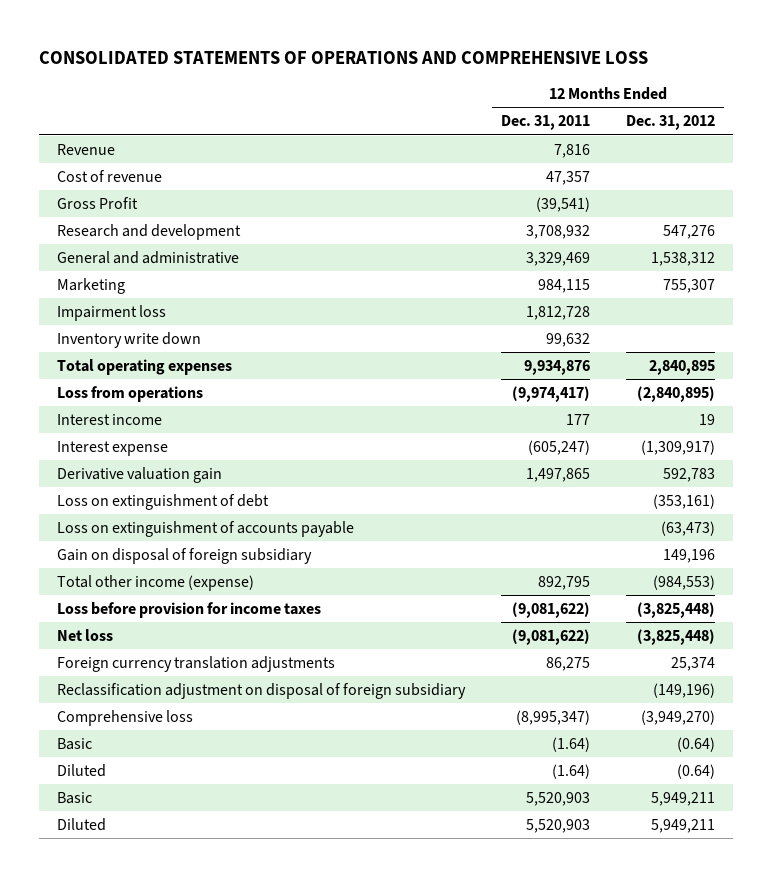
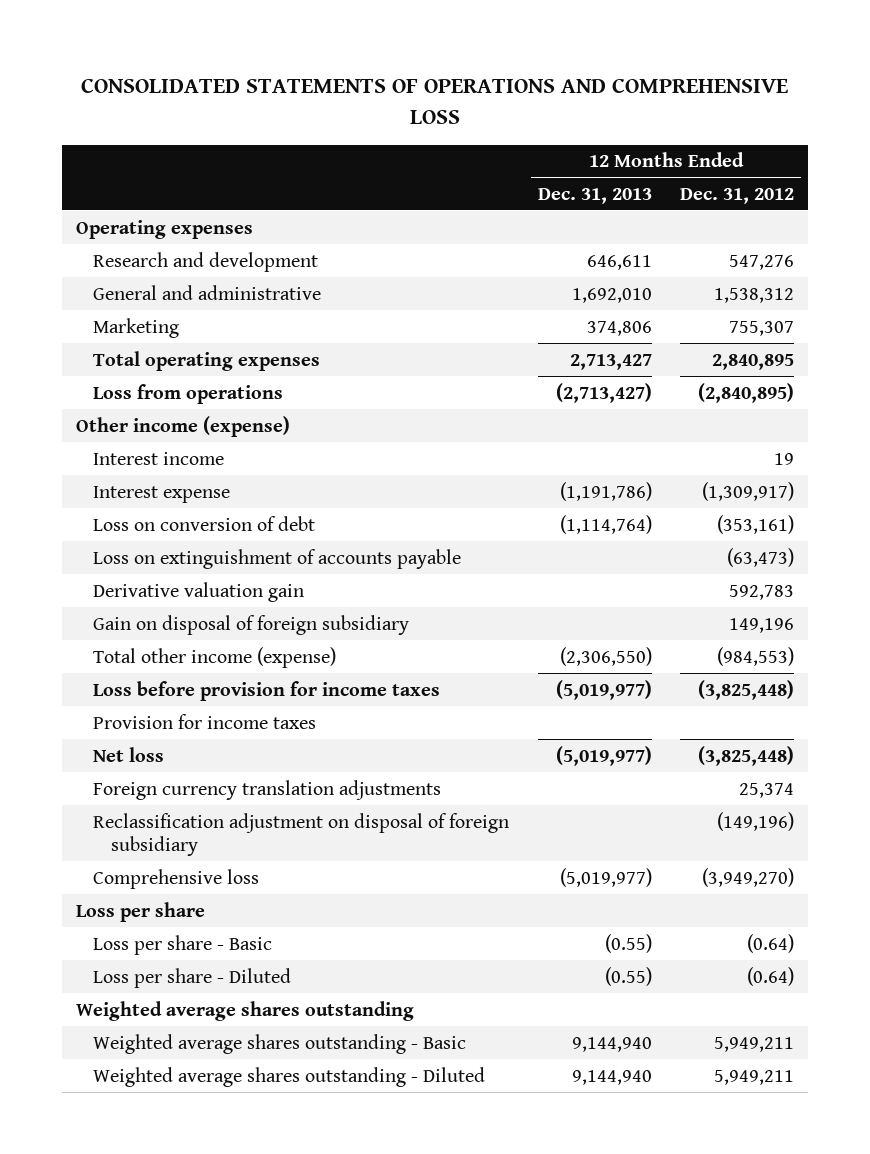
[501,115,591,131] Dec. 31, 2011 -> none
none -> [537,187,652,204] Dec. 31, 2013
[57,143,116,155] Revenue -> none
[57,169,163,182] Cost of revenue -> none
[57,196,139,209] Gross Profit -> none
none -> [75,219,253,239] Operating expenses
[57,304,167,321] Impairment loss -> none
[57,331,202,348] Inventory write down -> none
none -> [75,415,290,437] Other income (expense)
[57,493,270,510] Loss on extinguishment of debt -> [93,515,316,531] Loss on conversion of debt
[57,466,223,483] Derivative valuation gain -> [93,581,305,602] Derivative valuation gain
none -> [93,713,317,729] Provision for income taxes
none -> [75,901,205,922] Loss per share
[57,737,93,750] Basic -> [93,934,273,955] Loss per share - Basic
[57,763,107,777] Diluted -> [93,967,292,988] Loss per share - Diluted
none -> [75,1000,414,1021] Weighted average shares outstanding
[57,791,93,804] Basic -> [93,1033,467,1054] Weighted average shares outstanding - Basic
[57,817,107,831] Diluted -> [93,1066,486,1087] Weighted average shares outstanding - Diluted

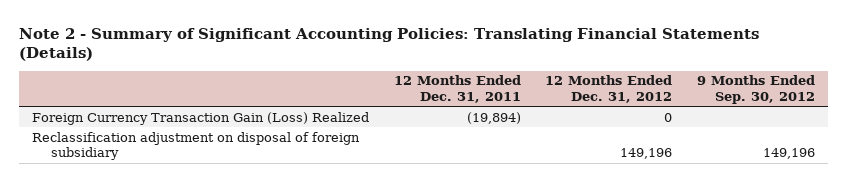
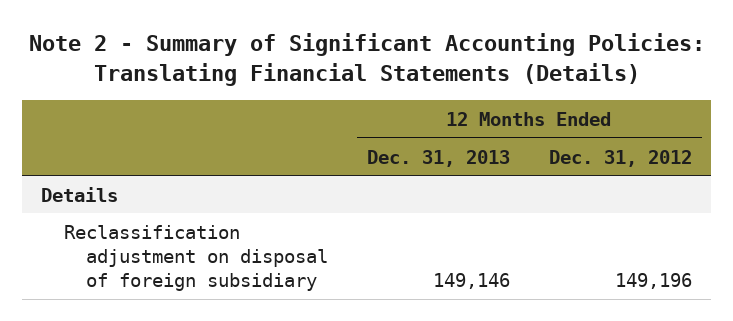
[393,75,521,103] 12 Months Ended Dec. 31, 2011 -> none
[697,75,816,104] 9 Months Ended Sep. 30, 2012 -> none
none -> [366,149,510,167] Dec. 31, 2013
[31,111,369,125] Foreign Currency Transaction Gain (Loss) Realized -> none
none -> [41,186,119,202] Details

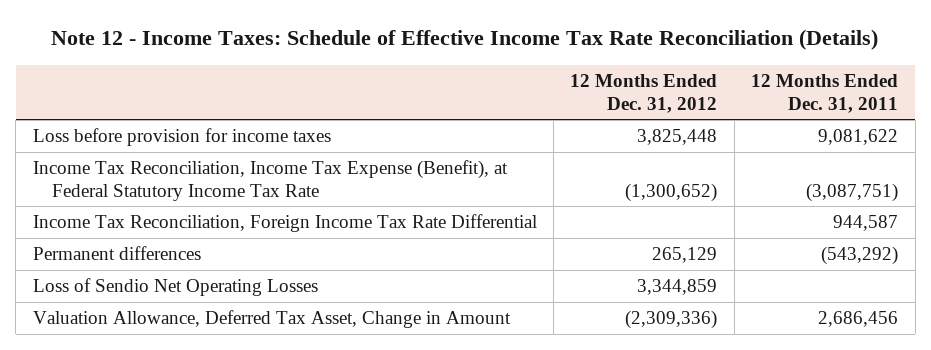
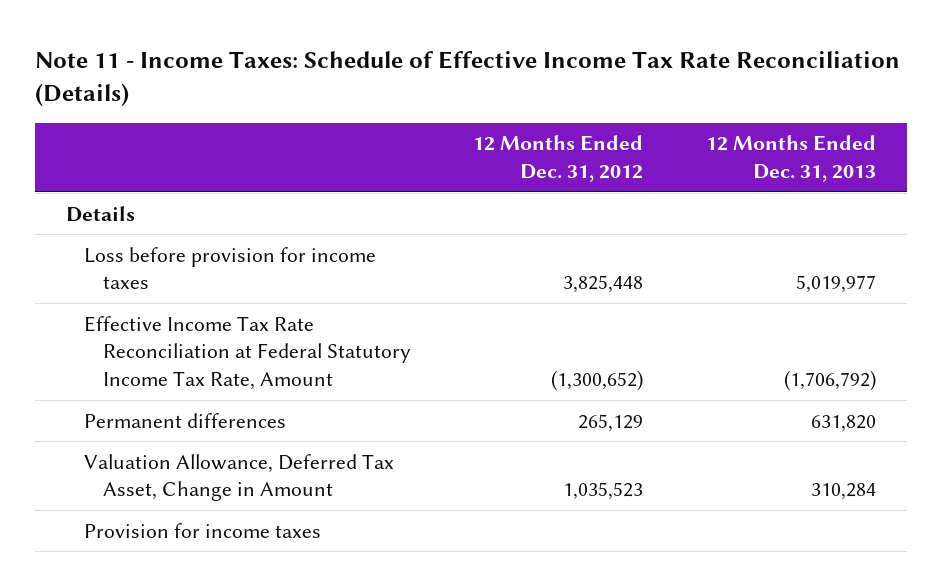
[51,29,879,51] Note 12 - Income Taxes: Schedule of Effective Income Tax Rate Reconciliation (Details) -> [34,50,900,107] Note 11 - Income Taxes: Schedule of Effective Income Tax Rate Reconciliation (Details)
[751,73,899,113] 12 Months Ended Dec. 31, 2011 -> none
none -> [705,135,876,183] 12 Months Ended Dec. 31, 2013
none -> [65,205,135,222] Details
[32,214,537,233] Income Tax Reconciliation, Foreign Income Tax Rate Differential -> none
[32,160,508,201] Income Tax Reconciliation, Income Tax Expense (Benefit), at Federal Statutory Income Tax Rate -> [84,315,411,391] Effective Income Tax Rate Reconciliation at Federal Statutory Income Tax Rate, Amount
[32,278,318,297] Loss of Sendio Net Operating Losses -> none
[625,310,718,330] (2,309,336) -> [563,482,644,501] 1,035,523
none -> [84,522,322,538] Provision for income taxes

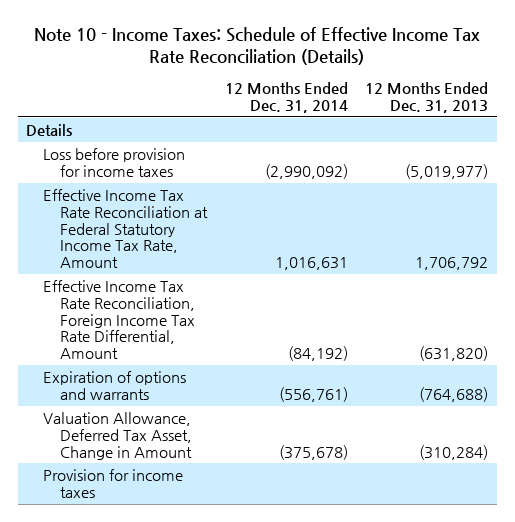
[34,50,900,107] Note 11 - Income Taxes: Schedule of Effective Income Tax Rate Reconciliation (Details) -> [34,26,481,66] Note 10 - Income Taxes: Schedule of Effective Income Tax Rate Reconciliation (Details)
[473,135,644,183] 12 Months Ended Dec. 31, 2012 -> none
none -> [224,82,348,114] 12 Months Ended Dec. 31, 2014
[84,412,287,428] Permanent differences -> none
[795,275,876,294] 5,019,977 -> [405,163,489,179] (5,019,977)
[783,370,876,392] (1,706,792) -> [415,257,489,271] 1,706,792
none -> [43,279,196,360] Effective Income Tax Rate Reconciliation, Foreign Income Tax Rate Differential, Amount
none -> [43,370,187,400] Expiration of options and warrants
[810,483,876,501] 310,284 -> [419,444,489,460] (310,284)

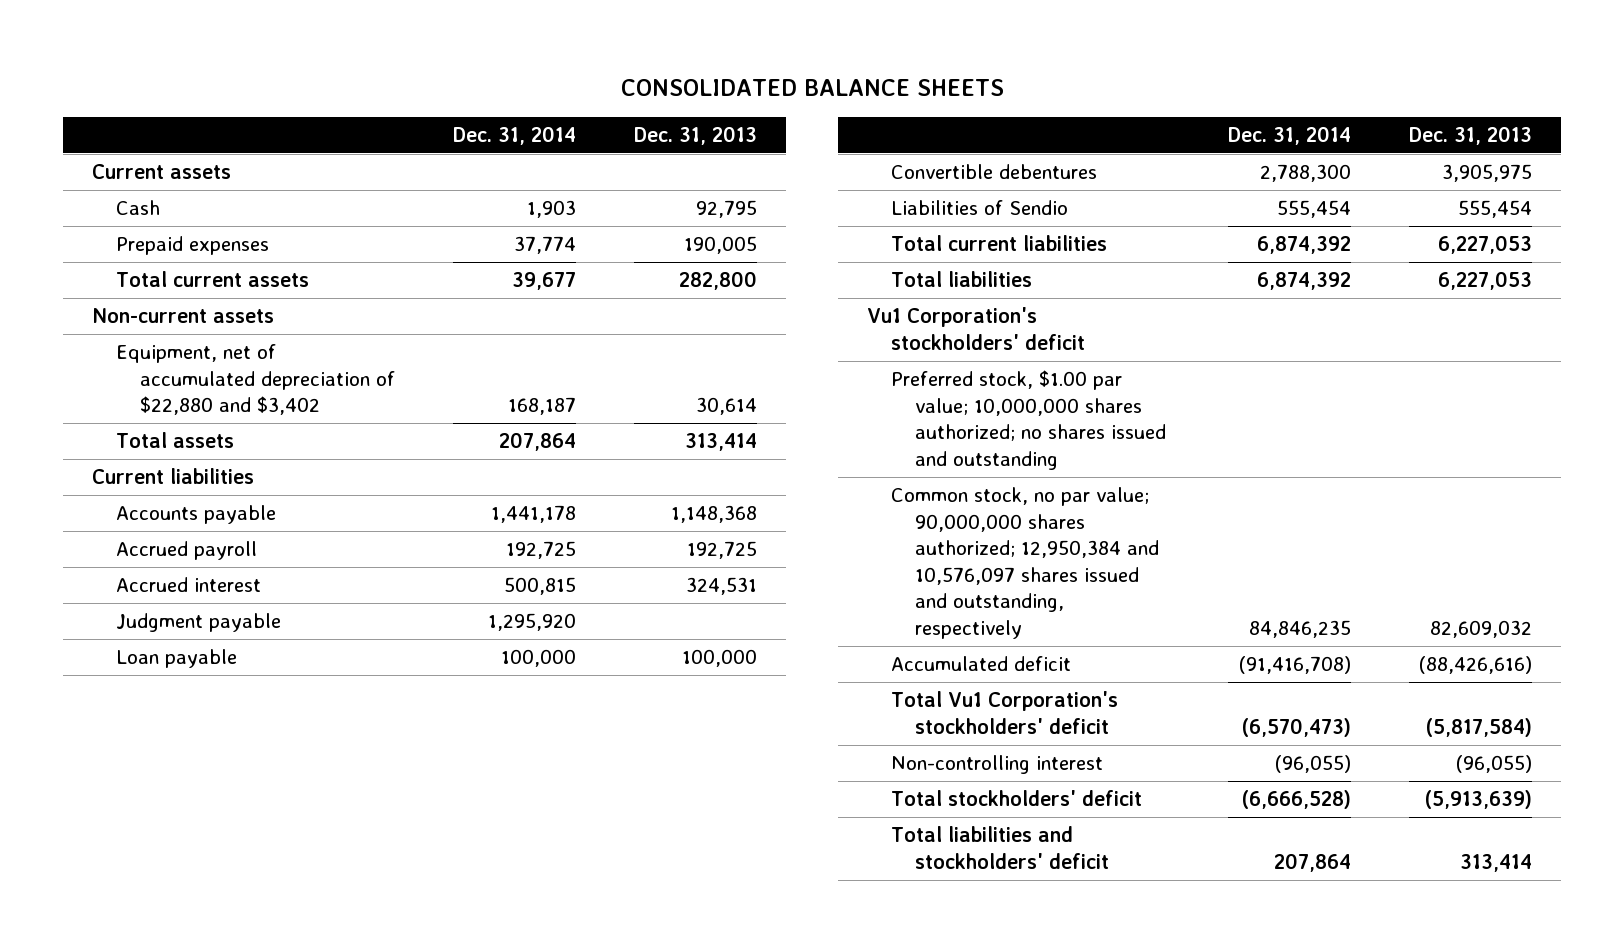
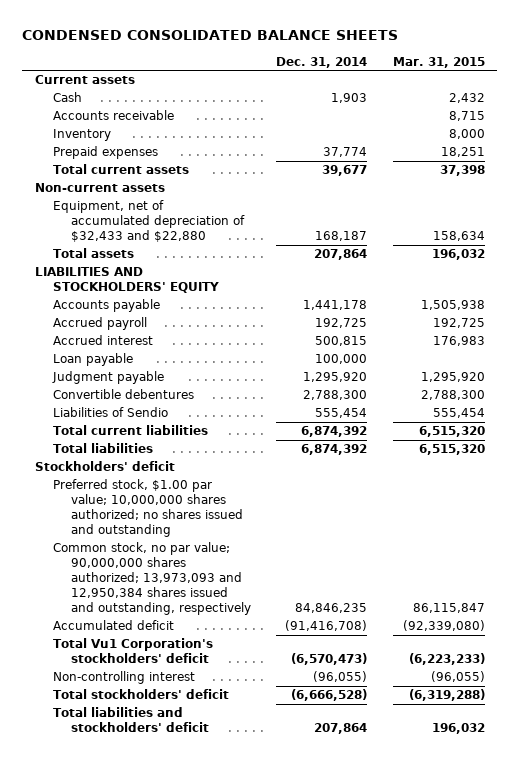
[621,78,1005,96] CONSOLIDATED BALANCE SHEETS -> [21,30,398,41] CONDENSED CONSOLIDATED BALANCE SHEETS
[634,125,758,145] Dec. 31, 2013 -> none
none -> [392,56,485,68] Mar. 31, 2015
none -> [52,110,174,121] Accounts receivable
none -> [52,129,111,142] Inventory
[116,344,396,416] Equipment, net of accumulated depreciation of $22,880 and $3,402 -> [52,200,246,243] Equipment, net of accumulated depreciation of $32,433 and $22,880
[92,468,255,485] Current liabilities -> none
none -> [34,267,219,294] LIABILITIES AND STOCKHOLDERS' EQUITY
[116,613,282,633] Judgment payable -> [51,371,164,385] Judgment payable
[867,307,1085,350] Vu1 Corporation's stockholders' deficit -> none
none -> [34,461,175,472] Stockholders' deficit
[890,487,1159,639] Common stock, no par value; 90,000,000 shares authorized; 12,950,384 and 10,576,097 shares issued and outstanding, respectively -> [52,542,252,616] Common stock, no par value; 90,000,000 shares authorized; 13,973,093 and 12,950,384 shares issued and outstanding, respectively

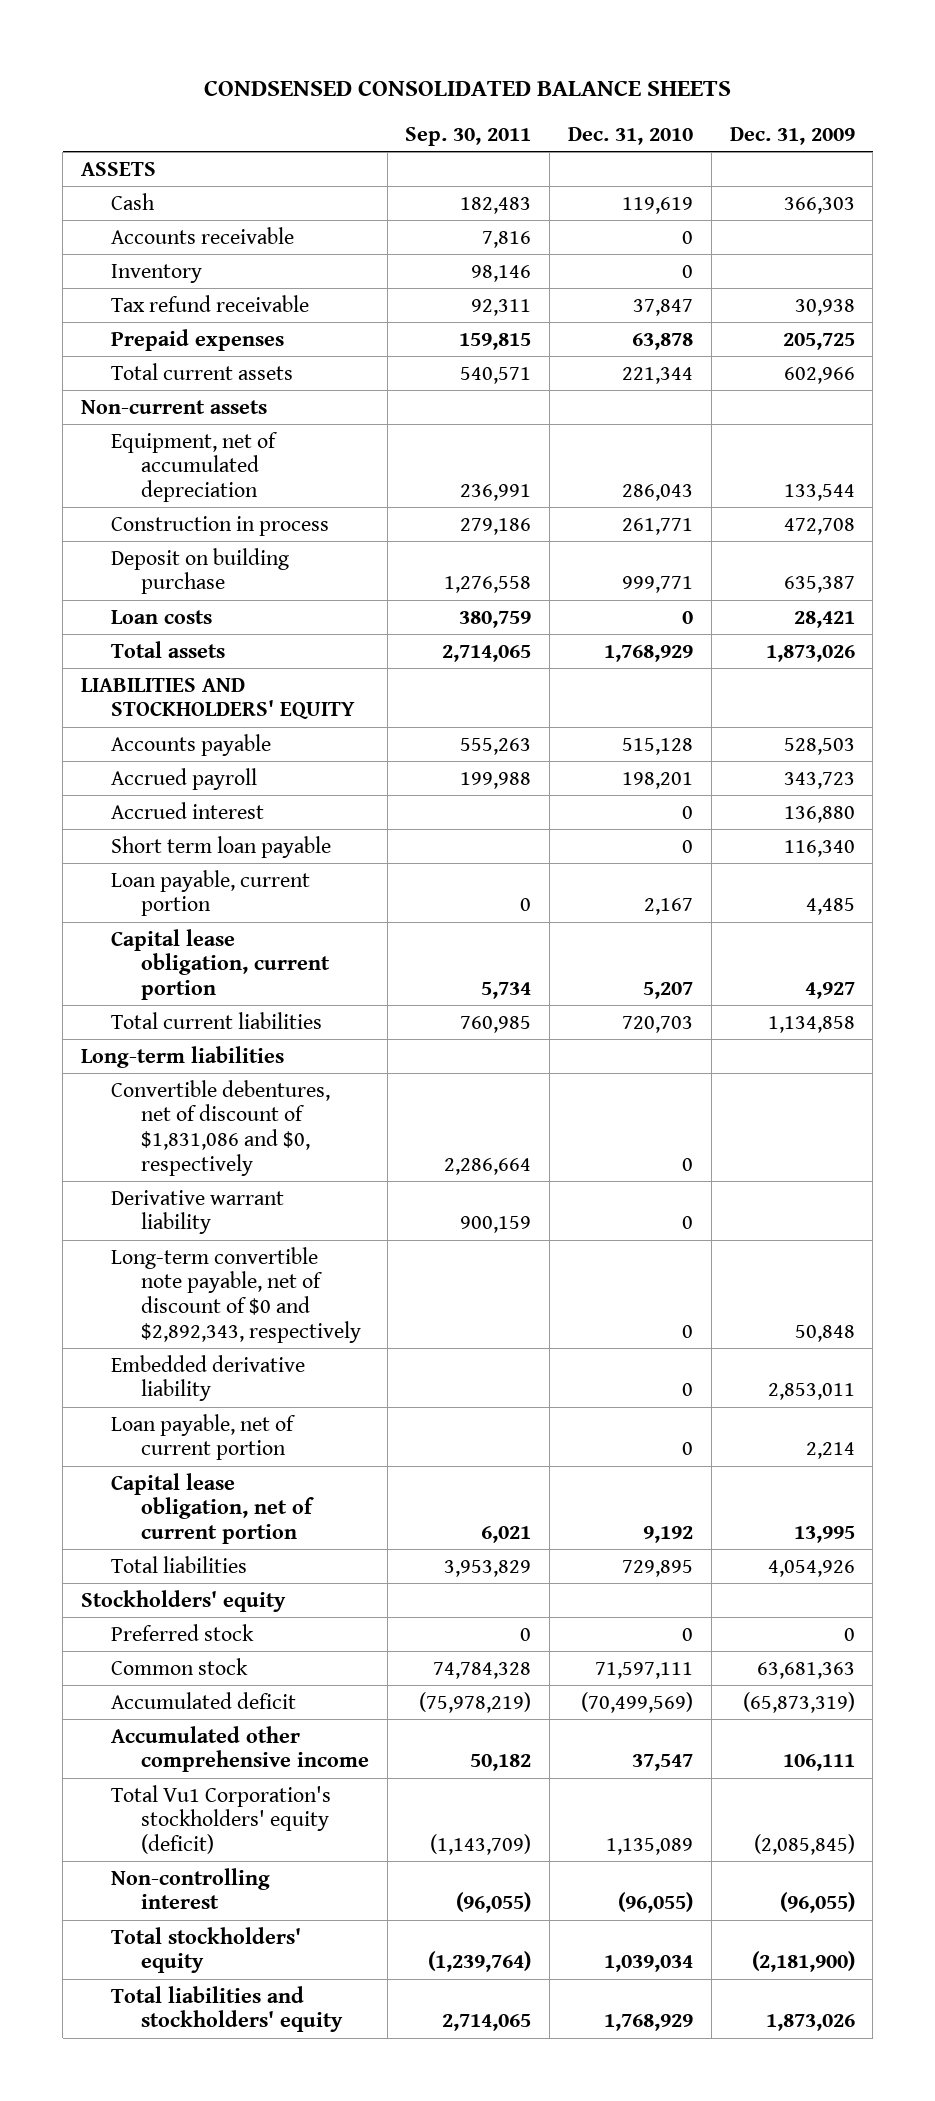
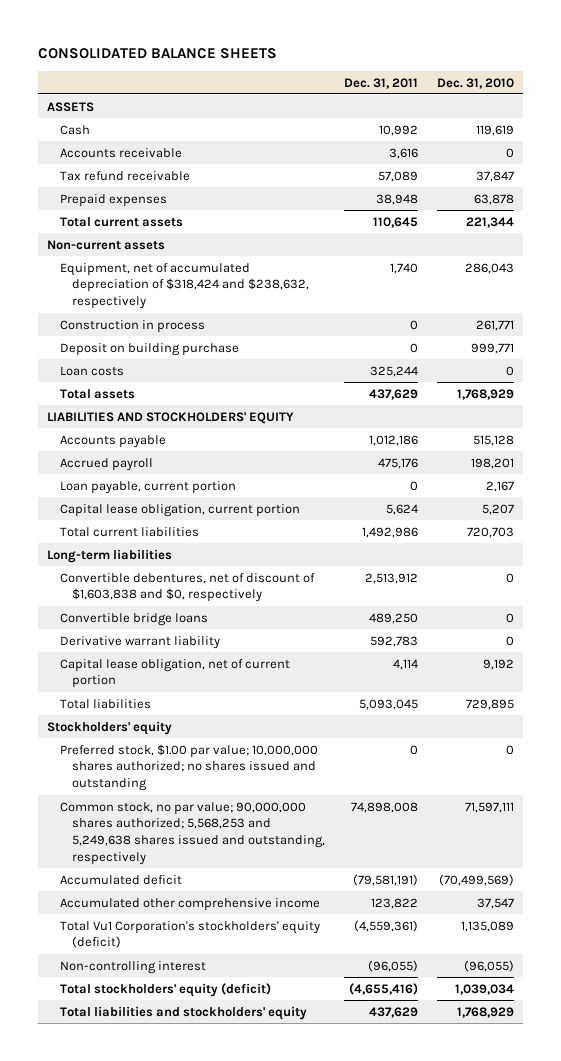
[203,79,731,96] CONDSENSED CONSOLIDATED BALANCE SHEETS -> [37,47,277,59] CONSOLIDATED BALANCE SHEETS
[405,126,532,146] Sep. 30, 2011 -> none
[729,126,855,145] Dec. 31, 2009 -> none
none -> [343,77,418,89] Dec. 31, 2011
[110,263,202,283] Inventory -> none
[110,431,278,503] Equipment, net of accumulated depreciation -> [59,262,310,310] Equipment, net of accumulated depreciation of $318,424 and $238,632, respectively
[110,801,264,819] Accrued interest -> none
[110,835,331,858] Short term loan payable -> none
[110,1079,330,1176] Convertible debentures, net of discount of $1,831,086 and $0, respectively -> [59,572,315,603] Convertible debentures, net of discount of $1,603,838 and $0, respectively
none -> [59,612,208,626] Convertible bridge loans
[110,1246,361,1343] Long-term convertible note payable, net of discount of $0 and $2,892,343, respectively -> none
[110,1354,305,1402] Embedded derivative liability -> none
[110,1413,296,1461] Loan payable, net of current portion -> none
[110,1623,254,1641] Preferred stock -> [59,743,318,792] Preferred stock, $1.00 par value; 10,000,000 shares authorized; no shares issued and outstanding
[110,1657,248,1675] Common stock -> [59,801,326,866] Common stock, no par value; 90,000,000 shares authorized; 5,568,253 and 5,249,638 shares issued and outstanding, respectively
[110,1926,301,1974] Total stockholders' equity -> [59,982,271,997] Total stockholders' equity (deficit)

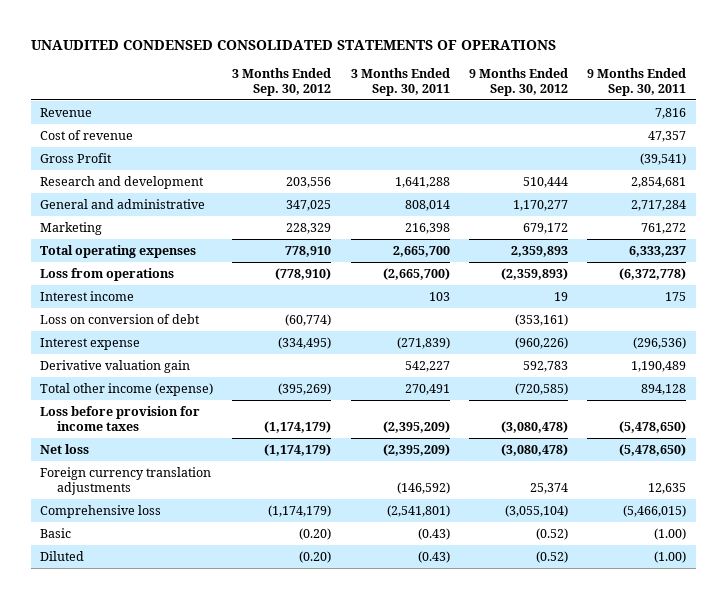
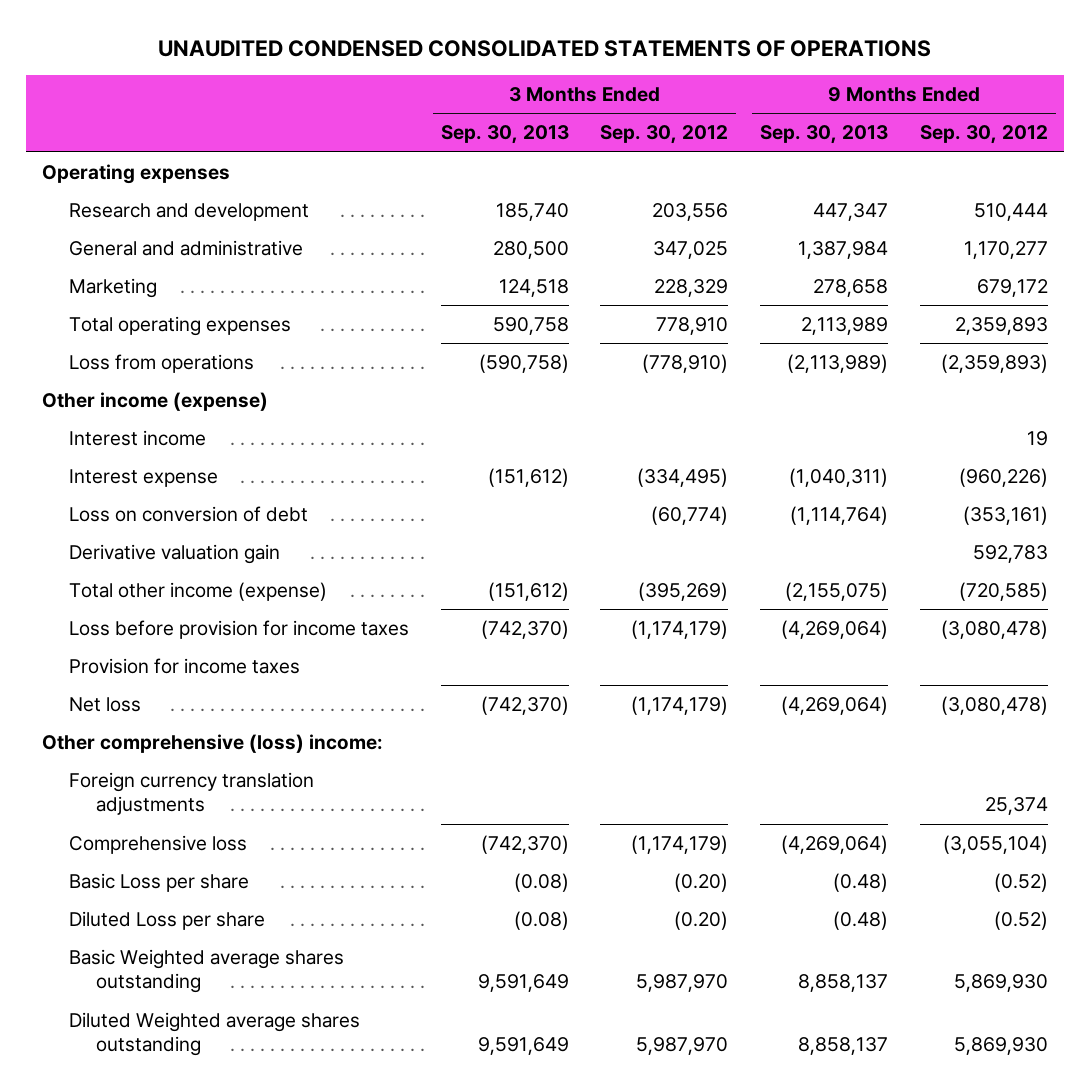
[350,67,450,97] 3 Months Ended Sep. 30, 2011 -> none
[587,67,687,97] 9 Months Ended Sep. 30, 2011 -> none
none -> [440,125,569,145] Sep. 30, 2013
none -> [760,125,889,145] Sep. 30, 2013
[40,107,93,117] Revenue -> none
[40,129,134,140] Cost of revenue -> none
[40,152,113,163] Gross Profit -> none
none -> [41,163,230,184] Operating expenses
none -> [41,391,268,411] Other income (expense)
[40,313,201,324] Loss on conversion of debt -> [68,505,308,522] Loss on conversion of debt
none -> [68,657,300,674] Provision for income taxes
none -> [41,733,383,753] Other comprehensive (loss) income:
[40,527,72,538] Basic -> [68,872,249,892] Basic Loss per share
[40,550,85,561] Diluted -> [68,910,265,930] Diluted Loss per share
none -> [68,948,344,994] Basic Weighted average shares outstanding
none -> [68,1011,360,1057] Diluted Weighted average shares outstanding

